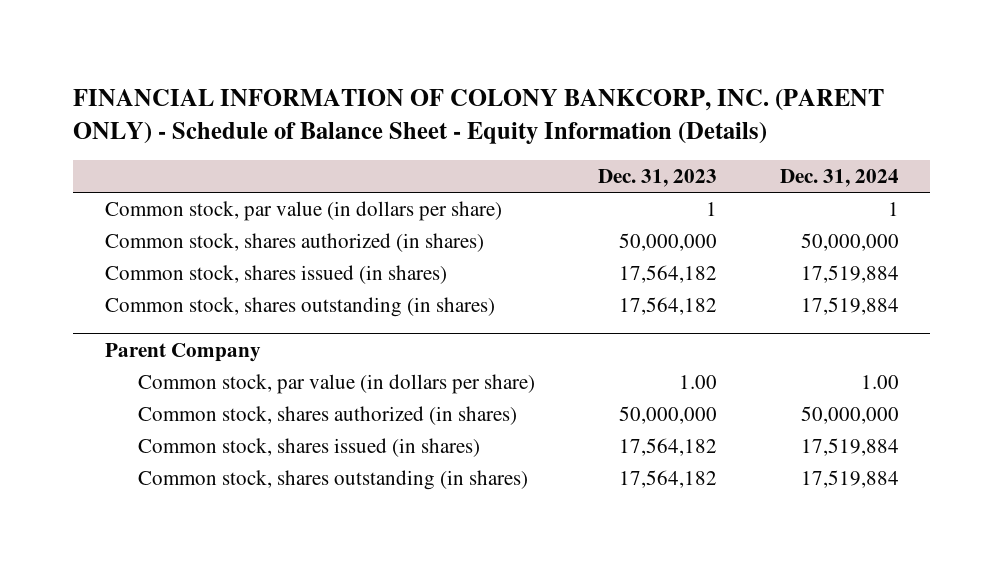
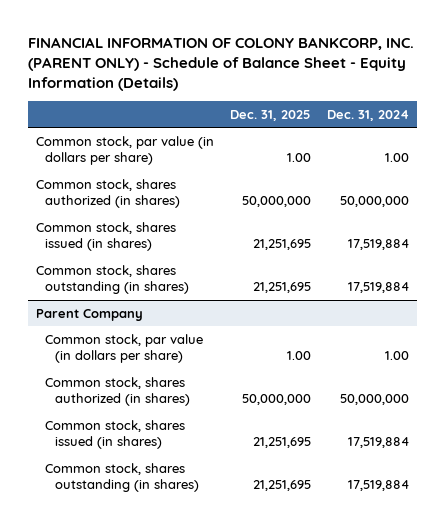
[597,169,717,188] Dec. 31, 2023 -> none
none -> [230,109,312,121] Dec. 31, 2025
[887,201,899,216] 1 -> [385,153,410,163] 1.00

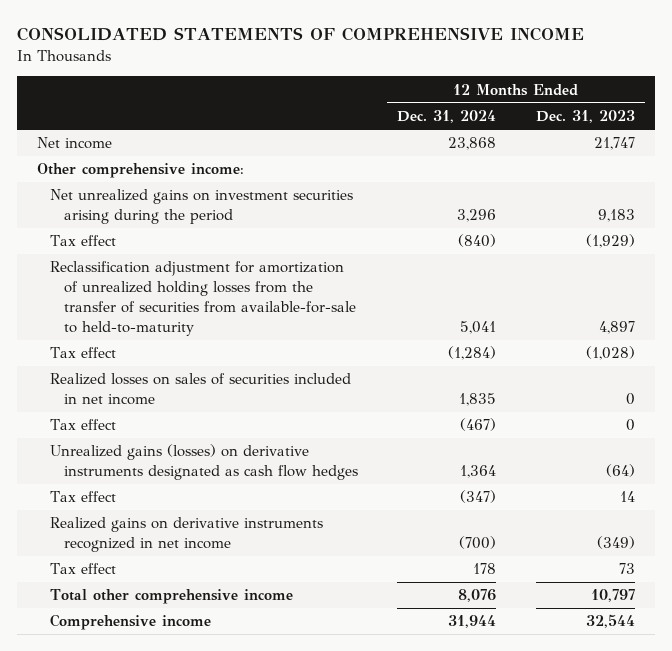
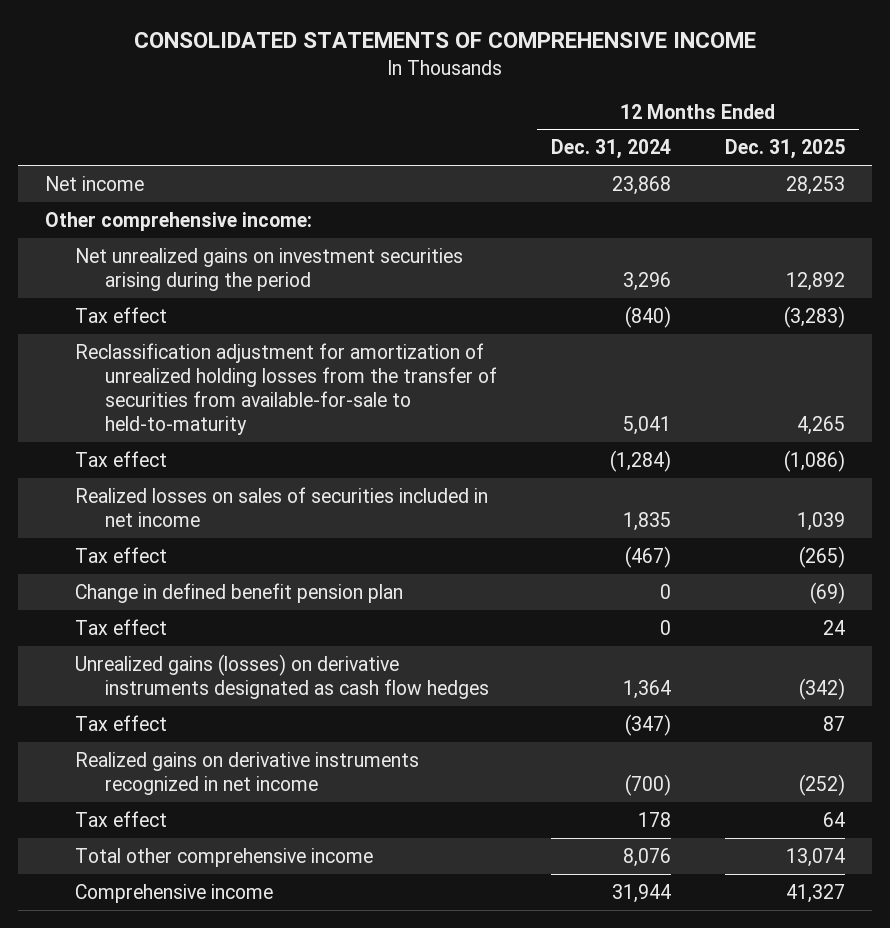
[536,110,636,124] Dec. 31, 2023 -> none
none -> [725,139,846,160] Dec. 31, 2025
none -> [74,582,403,603] Change in defined benefit pension plan
none -> [74,618,167,635] Tax effect

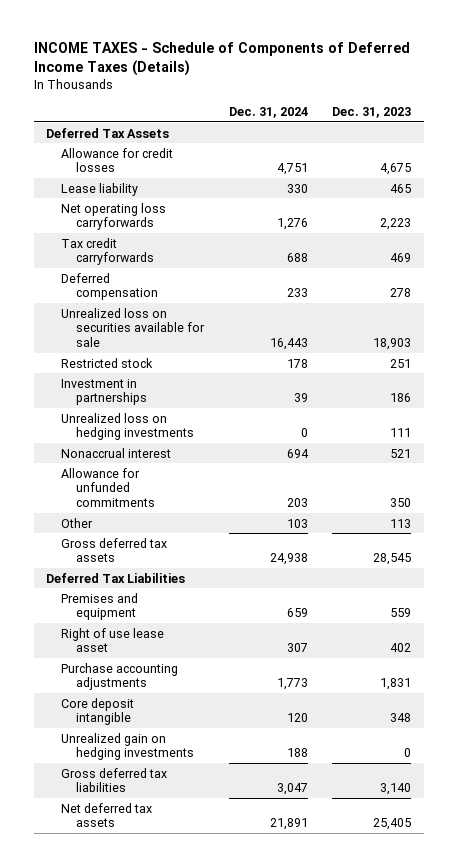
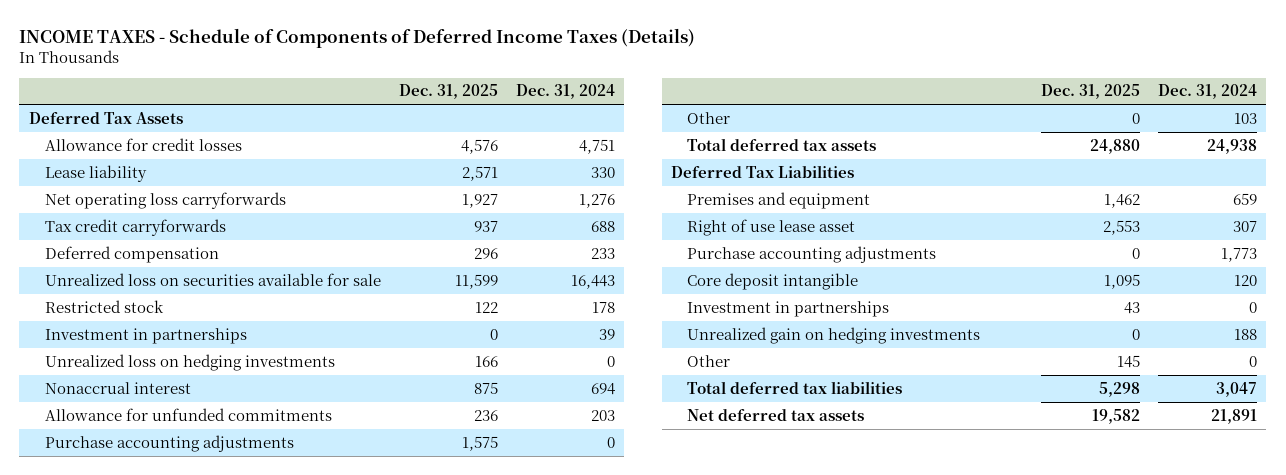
[332,106,412,118] Dec. 31, 2023 -> none
none -> [399,84,499,100] Dec. 31, 2025
none -> [44,434,294,452] Purchase accounting adjustments
[61,537,168,563] Gross deferred tax assets -> [686,137,876,151] Total deferred tax assets
none -> [686,300,889,317] Investment in partnerships
none -> [686,354,730,367] Other
[61,767,168,793] Gross deferred tax liabilities -> [686,380,902,394] Total deferred tax liabilities

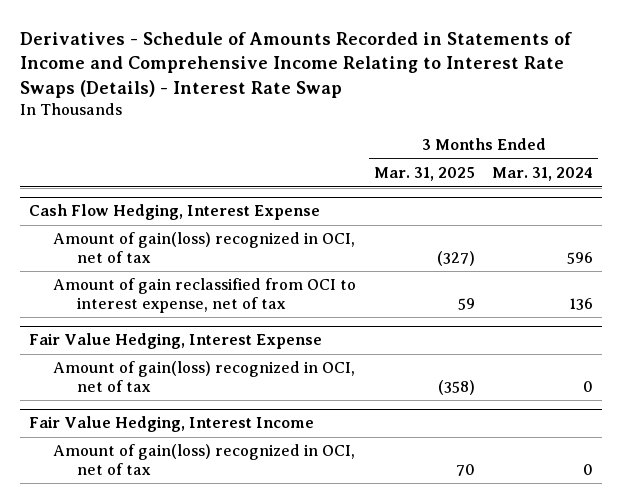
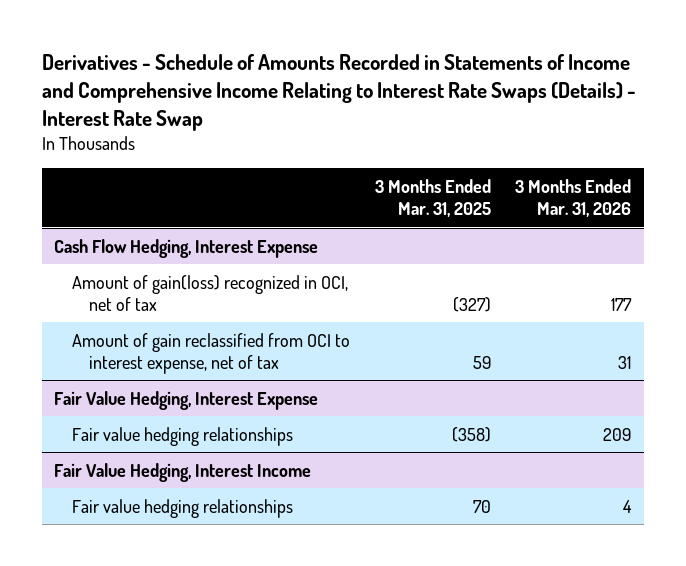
[492,167,594,182] Mar. 31, 2024 -> none
none -> [515,178,632,218] 3 Months Ended Mar. 31, 2026
[53,361,356,392] Amount of gain(loss) recognized in OCI, net of tax -> [71,426,293,446] Fair value hedging relationships
[53,444,356,475] Amount of gain(loss) recognized in OCI, net of tax -> [71,498,293,518] Fair value hedging relationships

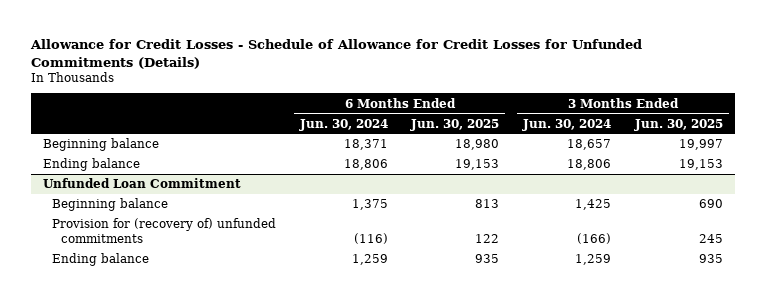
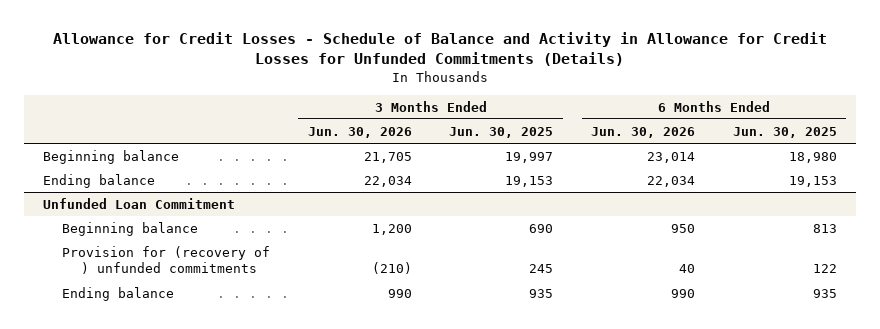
[30,38,643,69] Allowance for Credit Losses - Schedule of Allowance for Credit Losses for Unfunded Commitments (Details) -> [52,32,827,67] Allowance for Credit Losses - Schedule of Balance and Activity in Allowance for Credit Losses for Unfunded Commitments (Details)
[298,118,388,131] Jun. 30, 2024 -> none
[522,118,612,131] Jun. 30, 2024 -> none
none -> [307,126,412,138] Jun. 30, 2026
none -> [591,126,696,138] Jun. 30, 2026
[52,218,277,243] Provision for (recovery of) unfunded commitments -> [61,245,270,275] Provision for (recovery of ) unfunded commitments

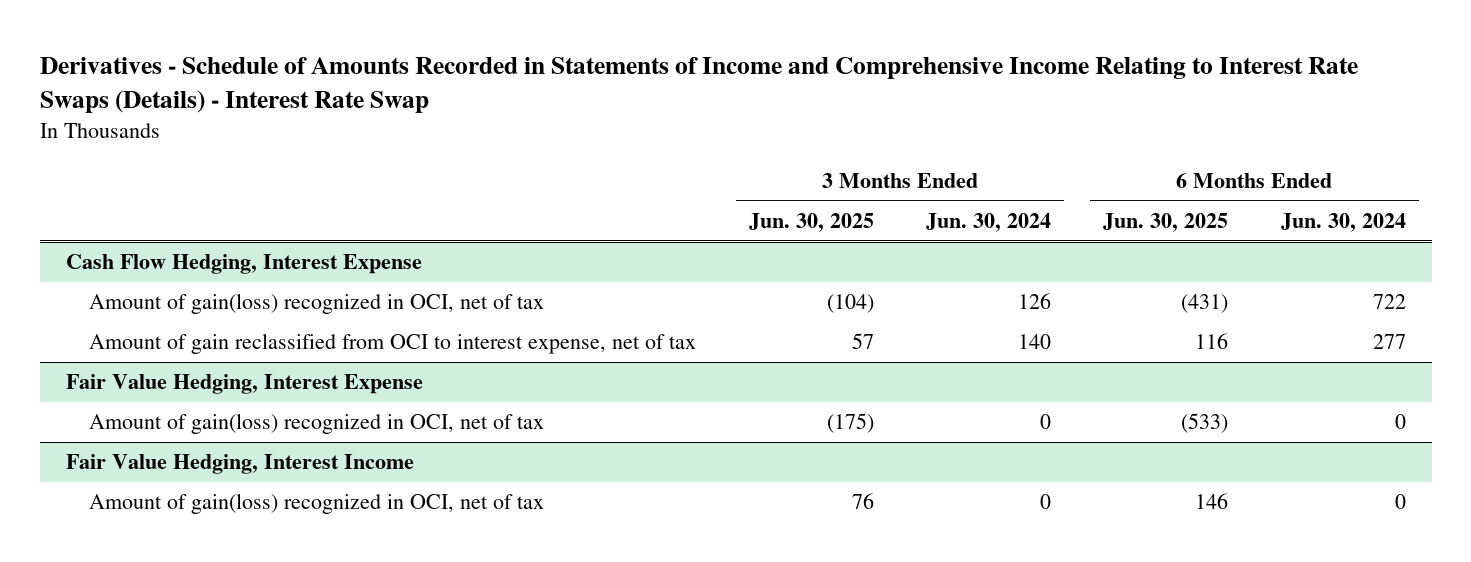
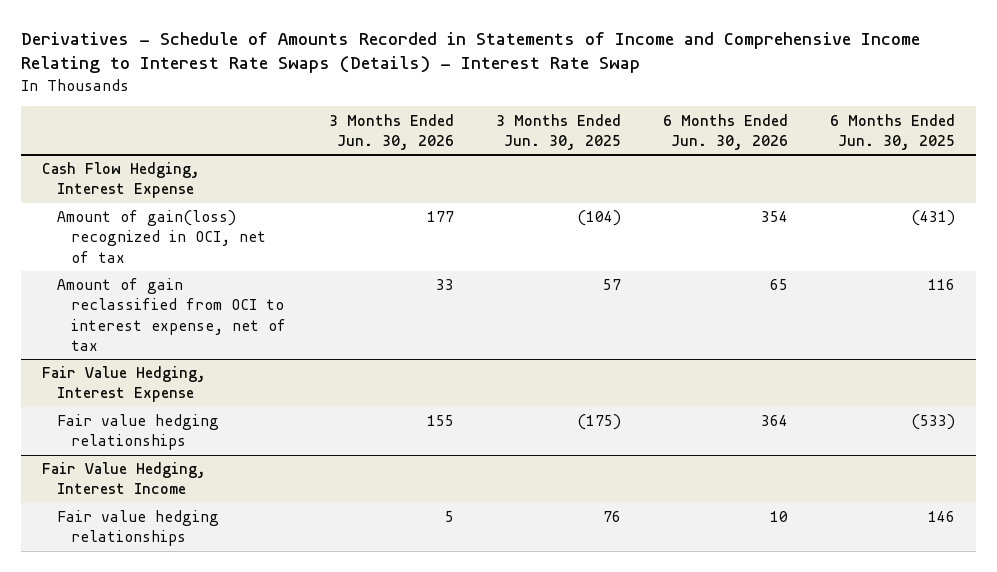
[926,212,1052,232] Jun. 30, 2024 -> none
[1280,212,1406,232] Jun. 30, 2024 -> none
none -> [328,113,454,150] 3 Months Ended Jun. 30, 2026
none -> [662,113,788,150] 6 Months Ended Jun. 30, 2026
[89,413,545,435] Amount of gain(loss) recognized in OCI, net of tax -> [56,414,219,451] Fair value hedging relationships
[89,493,545,515] Amount of gain(loss) recognized in OCI, net of tax -> [56,510,219,547] Fair value hedging relationships

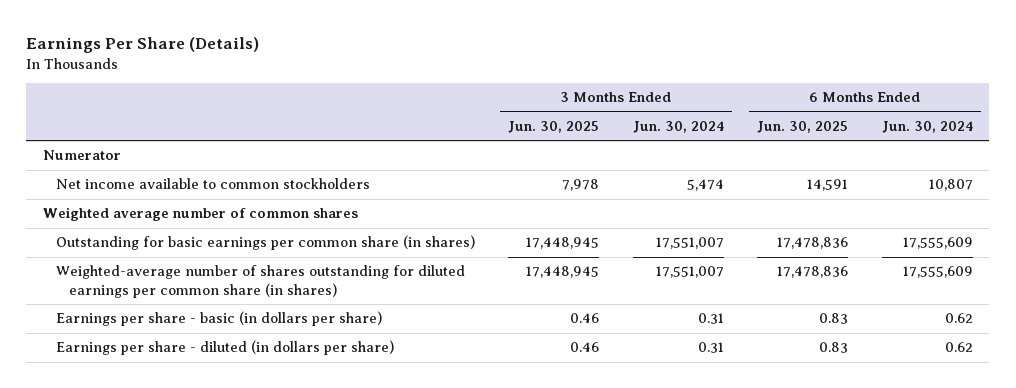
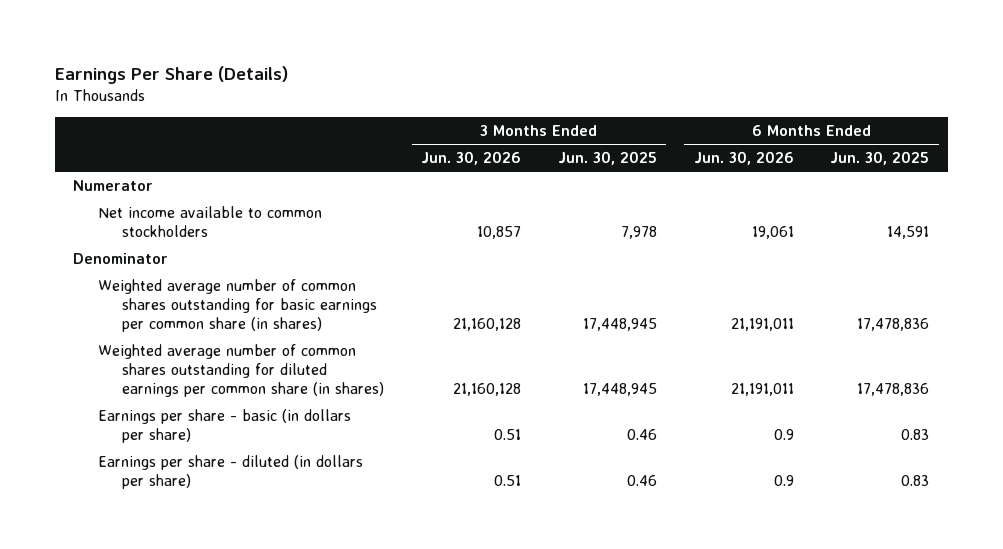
[632,121,724,134] Jun. 30, 2024 -> none
[881,121,973,134] Jun. 30, 2024 -> none
none -> [420,151,521,166] Jun. 30, 2026
none -> [693,151,794,166] Jun. 30, 2026
[42,207,358,222] Weighted average number of common shares -> none
none -> [73,252,169,264] Denominator
[55,235,475,251] Outstanding for basic earnings per common share (in shares) -> [97,278,378,332] Weighted average number of common shares outstanding for basic earnings per common share (in shares)
[55,265,465,299] Weighted-average number of shares outstanding for diluted earnings per common share (in shares) -> [97,343,385,397] Weighted average number of common shares outstanding for diluted earnings per common share (in shares)

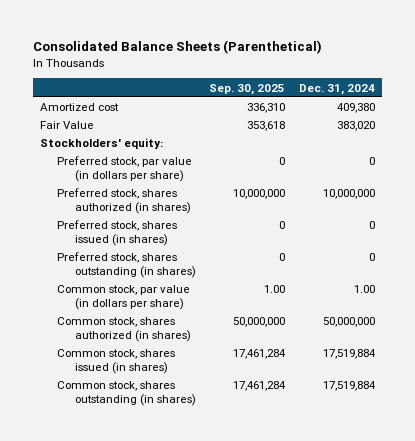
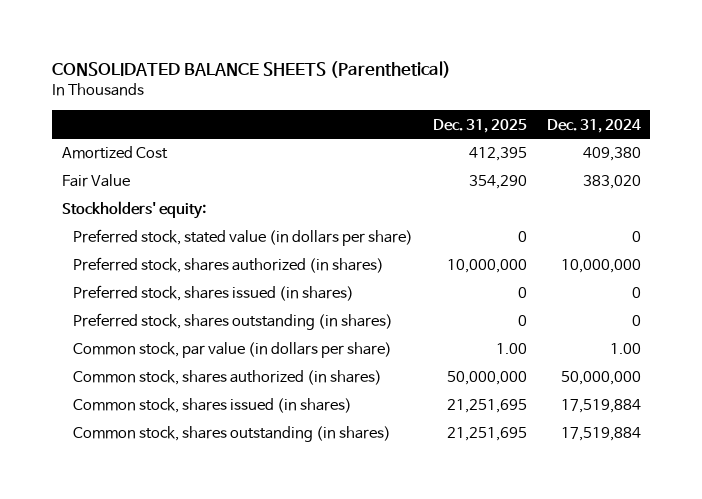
[33,40,323,55] Consolidated Balance Sheets (Parenthetical) -> [51,60,451,78] CONSOLIDATED BALANCE SHEETS (Parenthetical)
[209,83,286,95] Sep. 30, 2025 -> none
none -> [432,118,527,133] Dec. 31, 2025
[40,103,120,112] Amortized cost -> [61,146,168,160] Amortized Cost
[57,156,193,182] Preferred stock, par value (in dollars per share) -> [72,229,413,247] Preferred stock, stated value (in dollars per share)

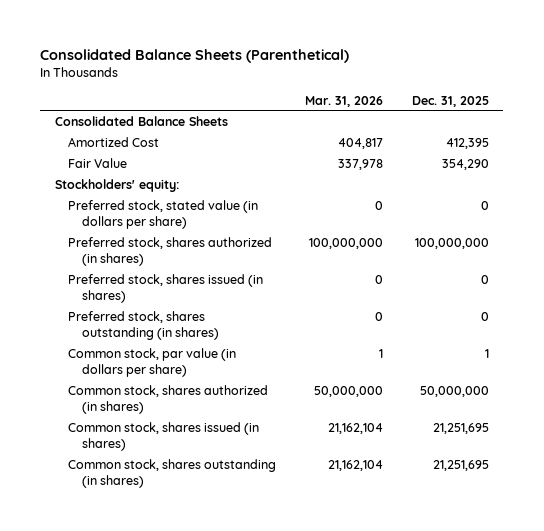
[51,60,451,78] CONSOLIDATED BALANCE SHEETS (Parenthetical) -> [40,49,350,64] Consolidated Balance Sheets (Parenthetical)
[546,118,641,133] Dec. 31, 2024 -> none
none -> [305,95,384,107] Mar. 31, 2026
none -> [54,115,228,126] Consolidated Balance Sheets
[446,259,527,274] 10,000,000 -> [414,237,489,249] 100,000,000
[495,343,527,355] 1.00 -> [484,348,489,358] 1

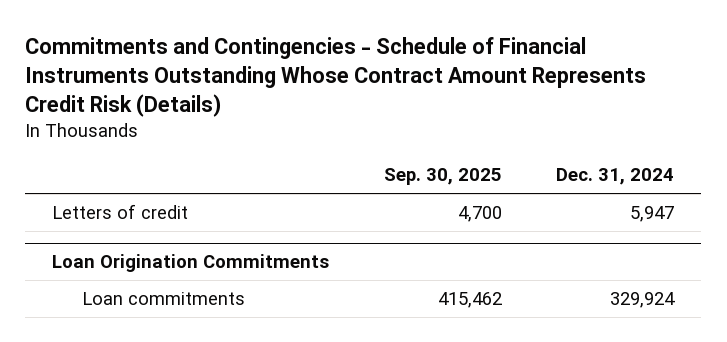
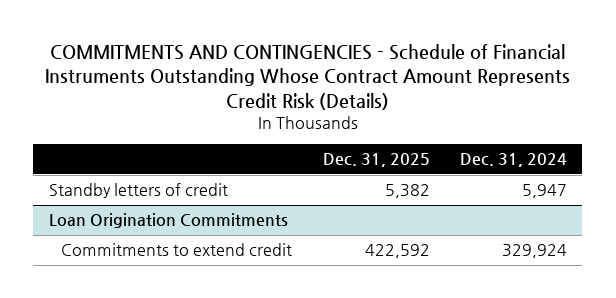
[25,37,647,118] Commitments and Contingencies - Schedule of Financial Instruments Outstanding Whose Contract Amount Represents Credit Risk (Details) -> [44,43,570,110] COMMITMENTS AND CONTINGENCIES - Schedule of Financial Instruments Outstanding Whose Contract Amount Represents Credit Risk (Details)
[383,168,502,186] Sep. 30, 2025 -> none
none -> [322,153,430,168] Dec. 31, 2025
[52,204,189,220] Letters of credit -> [48,183,228,199] Standby letters of credit
[81,292,245,306] Loan commitments -> [61,243,293,257] Commitments to extend credit

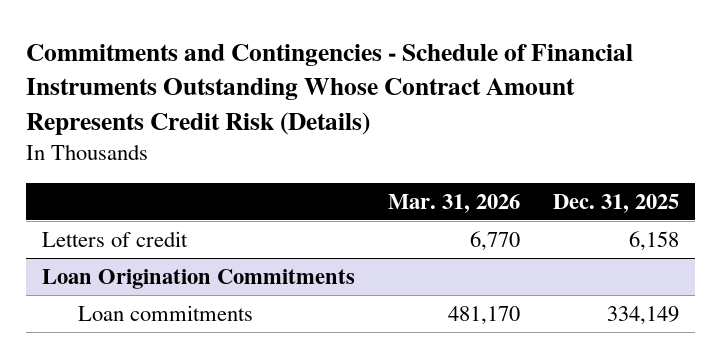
[44,43,570,110] COMMITMENTS AND CONTINGENCIES - Schedule of Financial Instruments Outstanding Whose Contract Amount Represents Credit Risk (Details) -> [26,43,634,136] Commitments and Contingencies - Schedule of Financial Instruments Outstanding Whose Contract Amount Represents Credit Risk (Details)
[460,153,568,168] Dec. 31, 2024 -> none
none -> [388,193,521,213] Mar. 31, 2026
[48,183,228,199] Standby letters of credit -> [42,231,189,248] Letters of credit
[384,184,430,199] 5,382 -> [628,231,679,252] 6,158
[61,243,293,257] Commitments to extend credit -> [77,305,253,322] Loan commitments
[364,244,430,259] 422,592 -> [606,306,679,326] 334,149

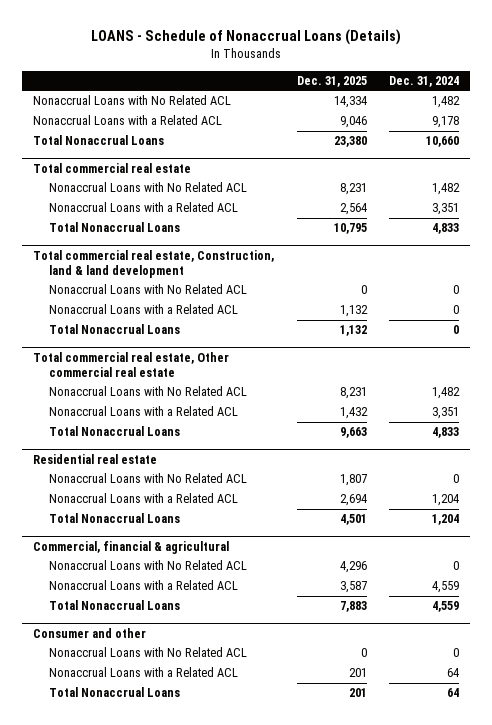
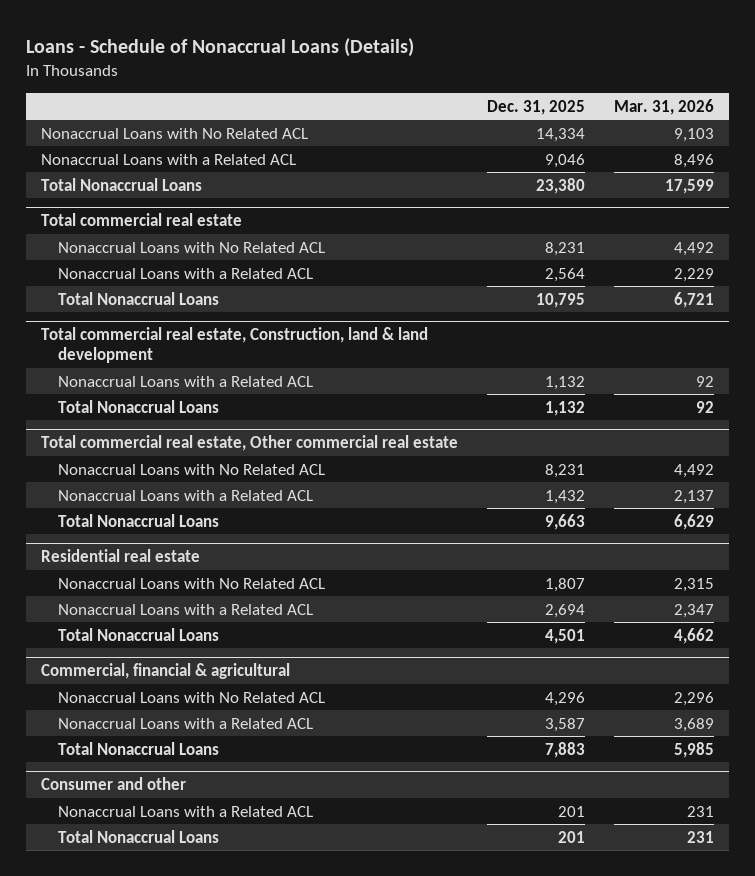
[91,29,402,46] LOANS - Schedule of Nonaccrual Loans (Details) -> [26,38,415,58] Loans - Schedule of Nonaccrual Loans (Details)
[389,75,460,87] Dec. 31, 2024 -> none
none -> [614,98,715,115] Mar. 31, 2026
[48,284,247,295] Nonaccrual Loans with No Related ACL -> none
[48,647,247,658] Nonaccrual Loans with No Related ACL -> none

